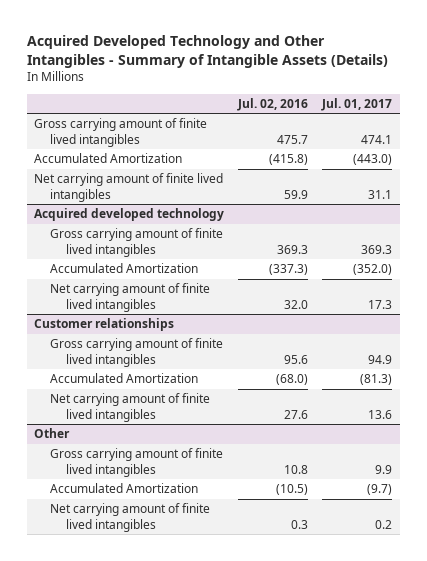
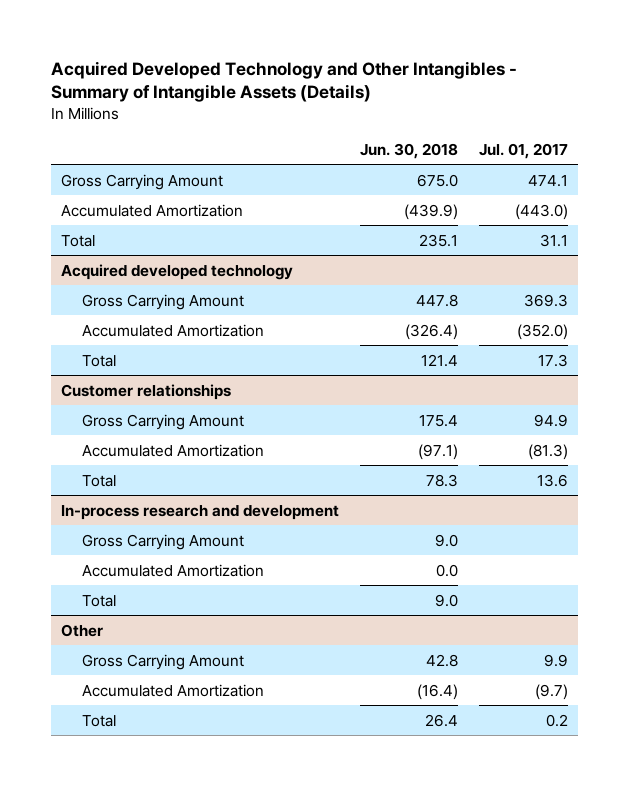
[237,97,309,111] Jul. 02, 2016 -> none
none -> [359,142,458,159] Jun. 30, 2018
[34,118,208,147] Gross carrying amount of finite lived intangibles -> [61,173,224,190] Gross Carrying Amount
[34,173,224,202] Net carrying amount of finite lived intangibles -> [61,234,96,247] Total
[50,228,224,257] Gross carrying amount of finite lived intangibles -> [82,293,245,310] Gross Carrying Amount
[50,283,211,312] Net carrying amount of finite lived intangibles -> [82,354,117,367] Total
[50,338,224,367] Gross carrying amount of finite lived intangibles -> [82,413,245,430] Gross Carrying Amount
[50,393,211,422] Net carrying amount of finite lived intangibles -> [82,474,117,487] Total
none -> [61,504,340,520] In-process research and development
none -> [82,533,245,550] Gross Carrying Amount
none -> [82,563,265,577] Accumulated Amortization
none -> [82,594,117,607] Total
[50,448,224,477] Gross carrying amount of finite lived intangibles -> [82,653,245,670] Gross Carrying Amount
[50,503,211,532] Net carrying amount of finite lived intangibles -> [82,714,117,727] Total

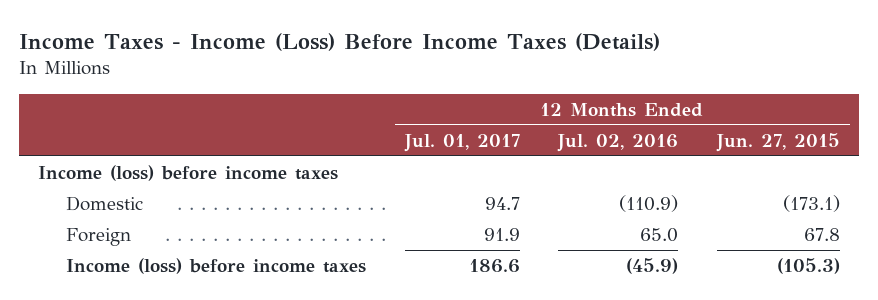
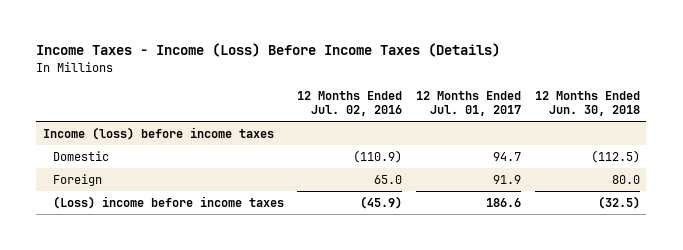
[715,132,840,152] Jun. 27, 2015 -> none
none -> [534,90,640,117] 12 Months Ended Jun. 30, 2018
[66,258,367,275] Income (loss) before income taxes -> [52,196,284,210] (Loss) income before income taxes

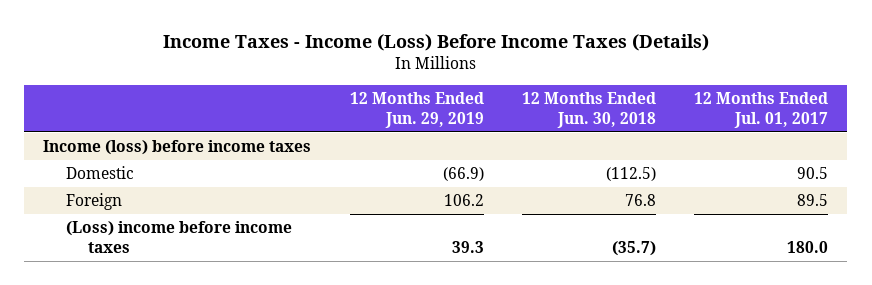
[297,90,403,117] 12 Months Ended Jul. 02, 2016 -> none
none -> [349,92,484,128] 12 Months Ended Jun. 29, 2019
[492,152,521,162] 94.7 -> [797,167,829,180] 90.5
[492,175,521,185] 91.9 -> [797,194,829,207] 89.5
[611,175,640,185] 80.0 -> [625,194,657,207] 76.8
[485,198,521,208] 186.6 -> [787,240,829,253] 180.0
[597,196,640,210] (32.5) -> [612,240,657,256] (35.7)

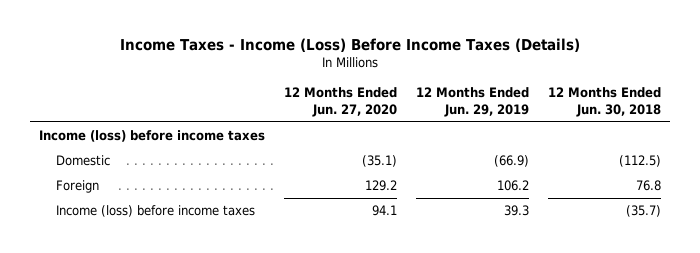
[694,92,829,128] 12 Months Ended Jul. 01, 2017 -> none
none -> [283,87,397,117] 12 Months Ended Jun. 27, 2020
[65,221,292,253] (Loss) income before income taxes -> [56,205,256,218] Income (loss) before income taxes

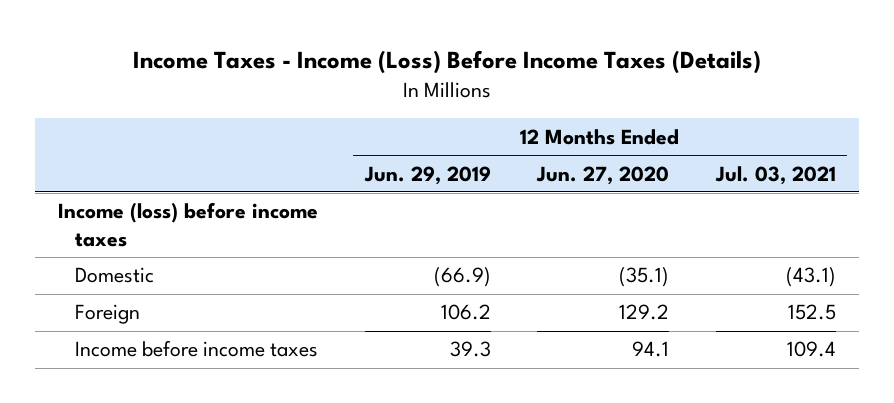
[547,87,661,117] 12 Months Ended Jun. 30, 2018 -> none
none -> [714,165,836,185] Jul. 03, 2021
[56,205,256,218] Income (loss) before income taxes -> [75,340,319,358] Income before income taxes

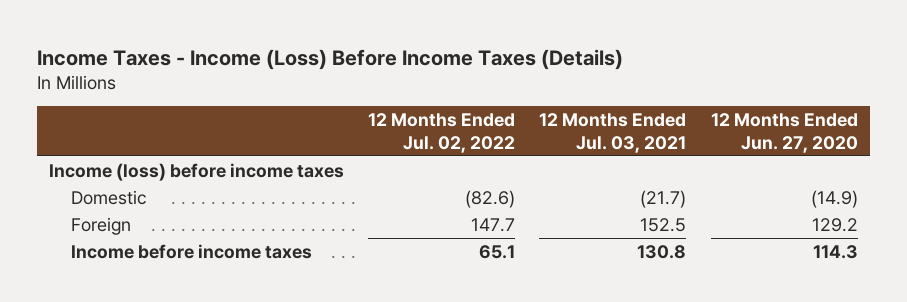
[363,165,491,185] Jun. 29, 2019 -> none
none -> [368,113,516,153] 12 Months Ended Jul. 02, 2022
[619,267,670,288] (35.1) -> [810,189,858,208] (14.9)
[785,267,836,288] (43.1) -> [640,189,687,208] (21.7)
[632,341,670,358] 94.1 -> [812,244,858,259] 114.3
[786,341,836,358] 109.4 -> [637,244,687,259] 130.8

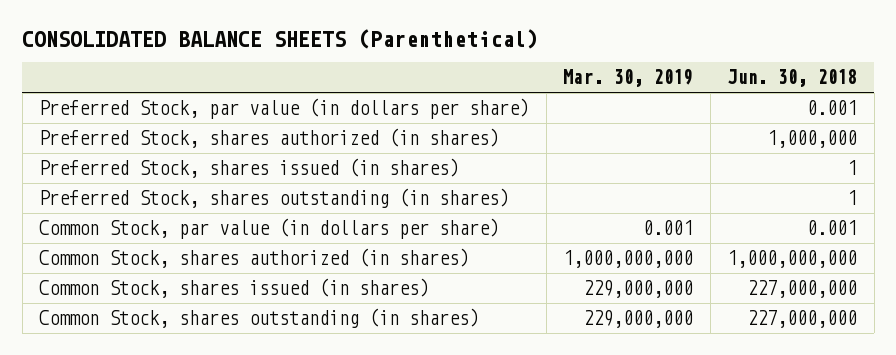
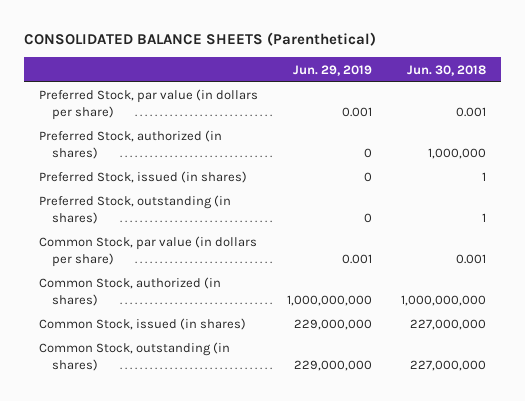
[563,69,694,88] Mar. 30, 2019 -> none
none -> [293,64,373,76] Jun. 29, 2019
[39,128,500,149] Preferred Stock, shares authorized (in shares) -> [38,130,222,159] Preferred Stock, authorized (in shares)
[39,158,460,179] Preferred Stock, shares issued (in shares) -> [38,171,247,184] Preferred Stock, issued (in shares)
[39,188,510,209] Preferred Stock, shares outstanding (in shares) -> [38,195,231,224] Preferred Stock, outstanding (in shares)
[39,248,470,269] Common Stock, shares authorized (in shares) -> [38,277,221,306] Common Stock, authorized (in shares)
[39,278,430,299] Common Stock, shares issued (in shares) -> [38,318,246,331] Common Stock, issued (in shares)
[39,308,480,329] Common Stock, shares outstanding (in shares) -> [38,342,230,371] Common Stock, outstanding (in shares)

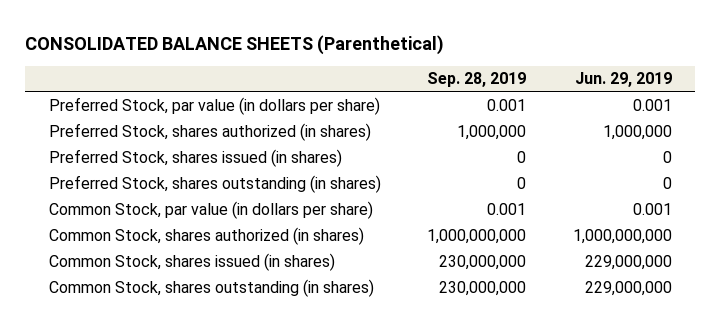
[407,64,487,76] Jun. 30, 2018 -> none
none -> [427,72,527,88] Sep. 28, 2019
[38,130,222,159] Preferred Stock, authorized (in shares) -> [48,122,371,141] Preferred Stock, shares authorized (in shares)
[364,147,373,158] 0 -> [602,124,672,140] 1,000,000
[38,171,247,184] Preferred Stock, issued (in shares) -> [48,148,342,167] Preferred Stock, shares issued (in shares)
[38,195,231,224] Preferred Stock, outstanding (in shares) -> [48,174,381,193] Preferred Stock, shares outstanding (in shares)
[38,277,221,306] Common Stock, authorized (in shares) -> [48,226,364,245] Common Stock, shares authorized (in shares)
[38,318,246,331] Common Stock, issued (in shares) -> [48,252,335,271] Common Stock, shares issued (in shares)
[38,342,230,371] Common Stock, outstanding (in shares) -> [48,278,374,297] Common Stock, shares outstanding (in shares)

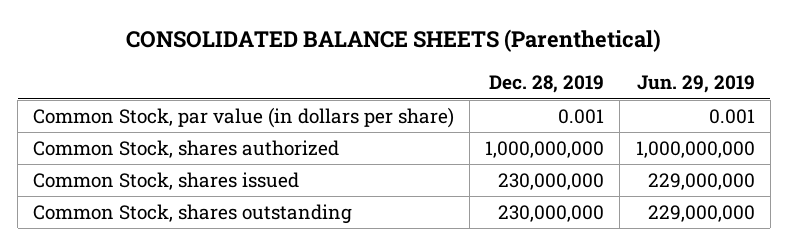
[427,72,527,88] Sep. 28, 2019 -> none
none -> [489,75,605,94] Dec. 28, 2019
[48,96,380,115] Preferred Stock, par value (in dollars per share) -> none
[48,122,371,141] Preferred Stock, shares authorized (in shares) -> none
[48,148,342,167] Preferred Stock, shares issued (in shares) -> none
[48,174,381,193] Preferred Stock, shares outstanding (in shares) -> none
[48,226,364,245] Common Stock, shares authorized (in shares) -> [33,140,340,159] Common Stock, shares authorized
[48,252,335,271] Common Stock, shares issued (in shares) -> [33,172,300,191] Common Stock, shares issued
[48,278,374,297] Common Stock, shares outstanding (in shares) -> [33,204,353,225] Common Stock, shares outstanding

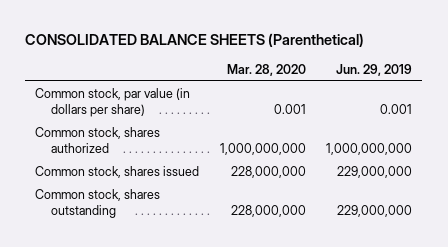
[489,75,605,94] Dec. 28, 2019 -> none
none -> [226,63,306,76] Mar. 28, 2020
[33,107,455,129] Common Stock, par value (in dollars per share) -> [35,88,191,118] Common stock, par value (in dollars per share)
[33,140,340,159] Common Stock, shares authorized -> [35,127,161,154] Common stock, shares authorized
[33,172,300,191] Common Stock, shares issued -> [35,166,200,179] Common stock, shares issued
[33,204,353,225] Common Stock, shares outstanding -> [35,189,161,219] Common stock, shares outstanding

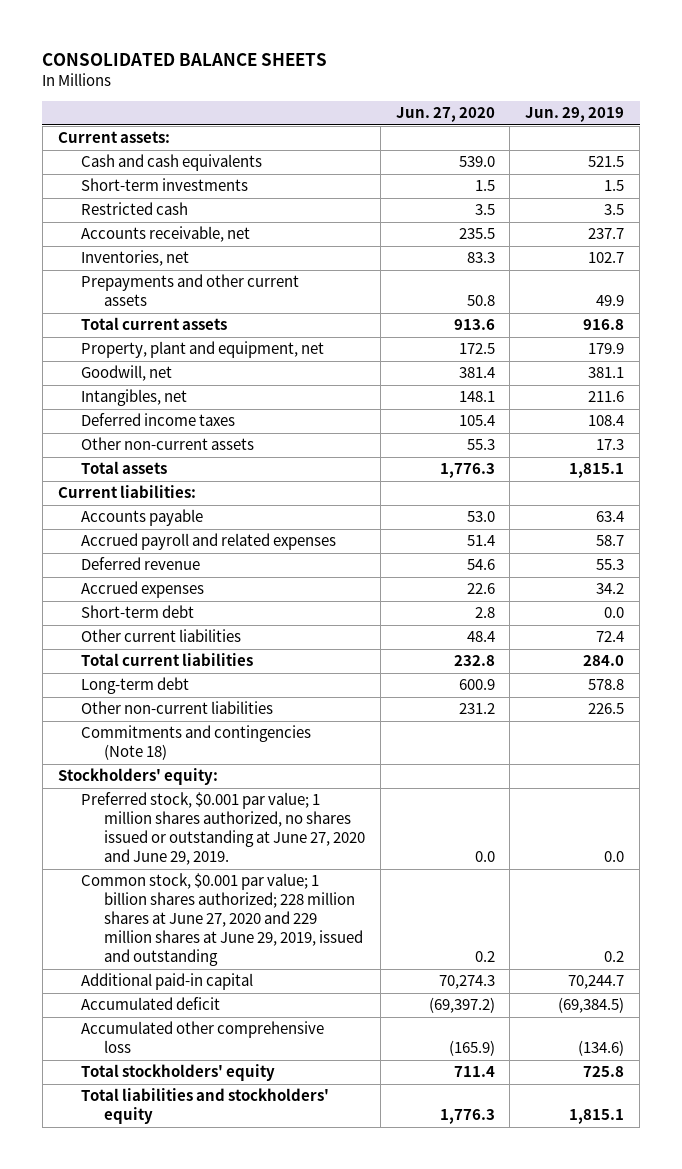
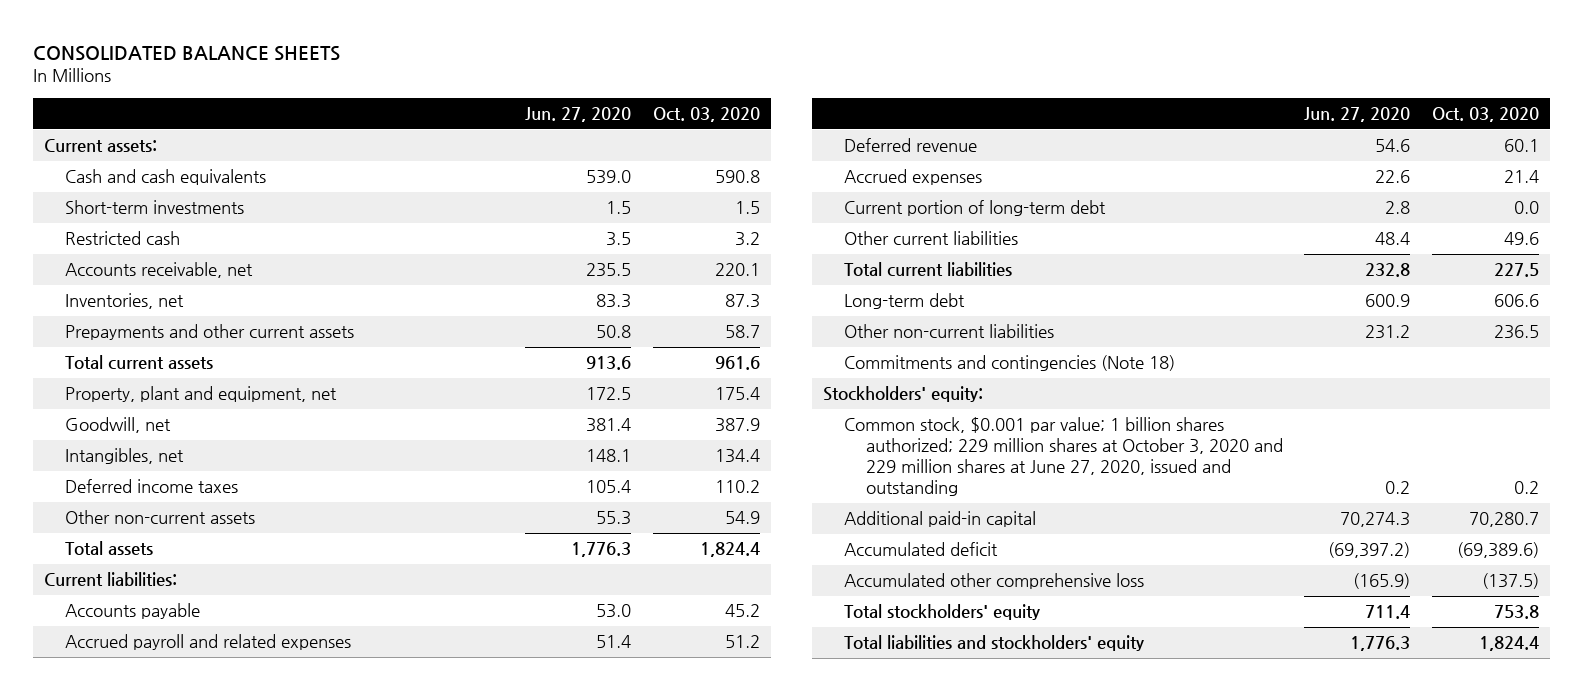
[525,107,625,123] Jun. 29, 2019 -> none
none -> [652,107,760,123] Oct. 03, 2020
[80,605,194,619] Short-term debt -> none
none -> [844,200,1107,217] Current portion of long-term debt
[80,792,365,866] Preferred stock, $0.001 par value; 1 million shares authorized, no shares issued or outstanding at June 27, 2020 and June 29, 2019. -> none
[80,873,363,967] Common stock, $0.001 par value; 1 billion shares authorized; 228 million shares at June 27, 2020 and 229 million shares at June 29, 2019, issued and outstanding -> [844,417,1283,497] Common stock, $0.001 par value; 1 billion shares authorized; 229 million shares at October 3, 2020 and 229 million shares at June 27, 2020, issued and outstanding

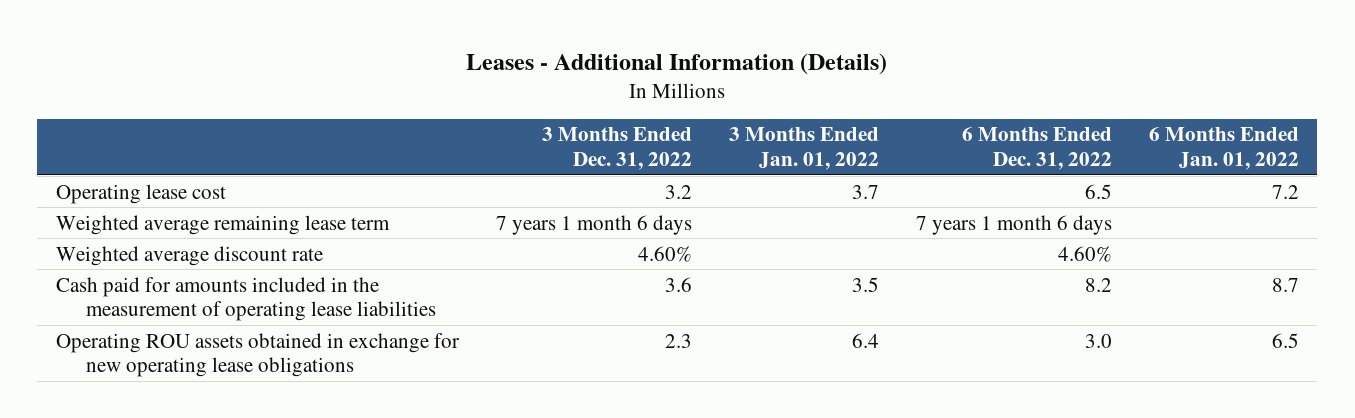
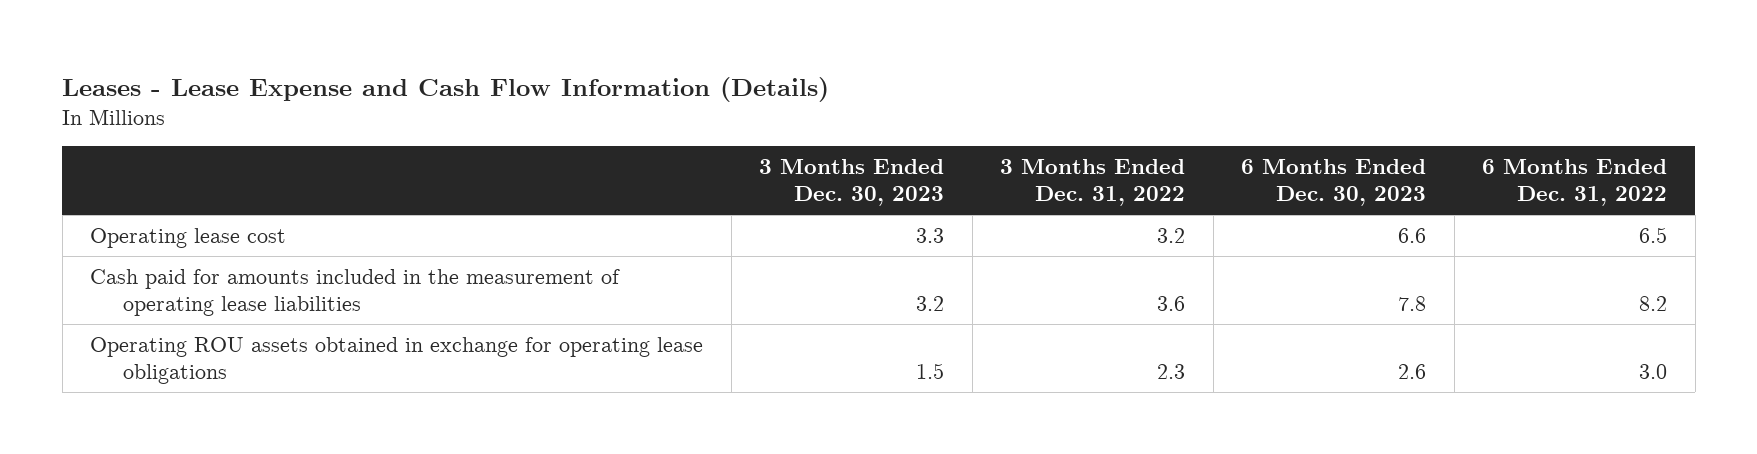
[466,52,888,75] Leases - Additional Information (Details) -> [62,76,830,102] Leases - Lease Expense and Cash Flow Information (Details)
[728,127,879,171] 3 Months Ended Jan. 01, 2022 -> none
[1148,127,1299,171] 6 Months Ended Jan. 01, 2022 -> none
none -> [759,159,945,206] 3 Months Ended Dec. 30, 2023
none -> [1241,159,1427,206] 6 Months Ended Dec. 30, 2023
[55,214,390,235] Weighted average remaining lease term -> none
[55,245,323,266] Weighted average discount rate -> none
[55,332,460,378] Operating ROU assets obtained in exchange for new operating lease obligations -> [90,337,704,384] Operating ROU assets obtained in exchange for operating lease obligations

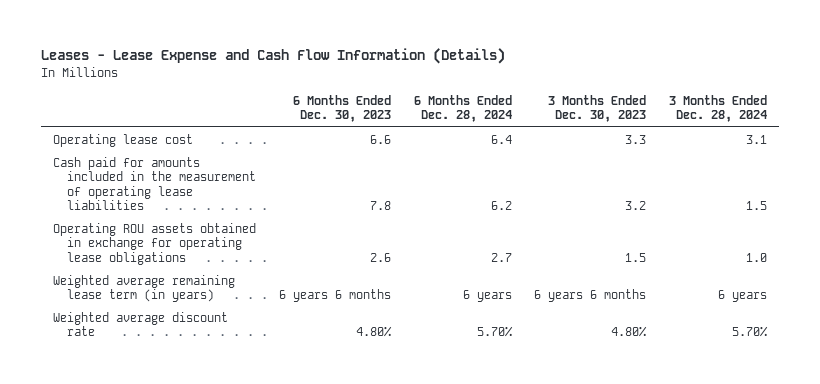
[1000,159,1186,206] 3 Months Ended Dec. 31, 2022 -> none
[1482,159,1668,206] 6 Months Ended Dec. 31, 2022 -> none
none -> [413,94,512,123] 6 Months Ended Dec. 28, 2024
none -> [669,94,768,123] 3 Months Ended Dec. 28, 2024
none -> [52,274,235,303] Weighted average remaining lease term (in years)
none -> [52,311,228,337] Weighted average discount rate

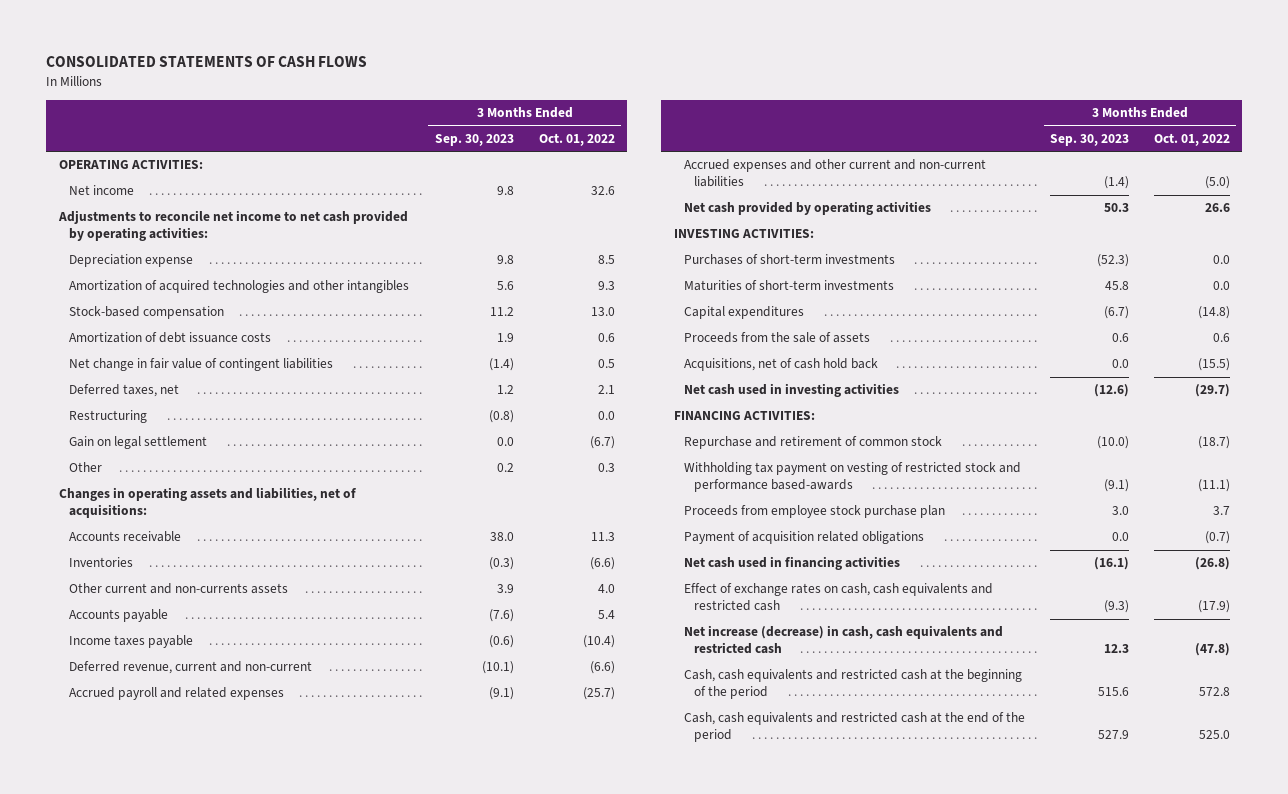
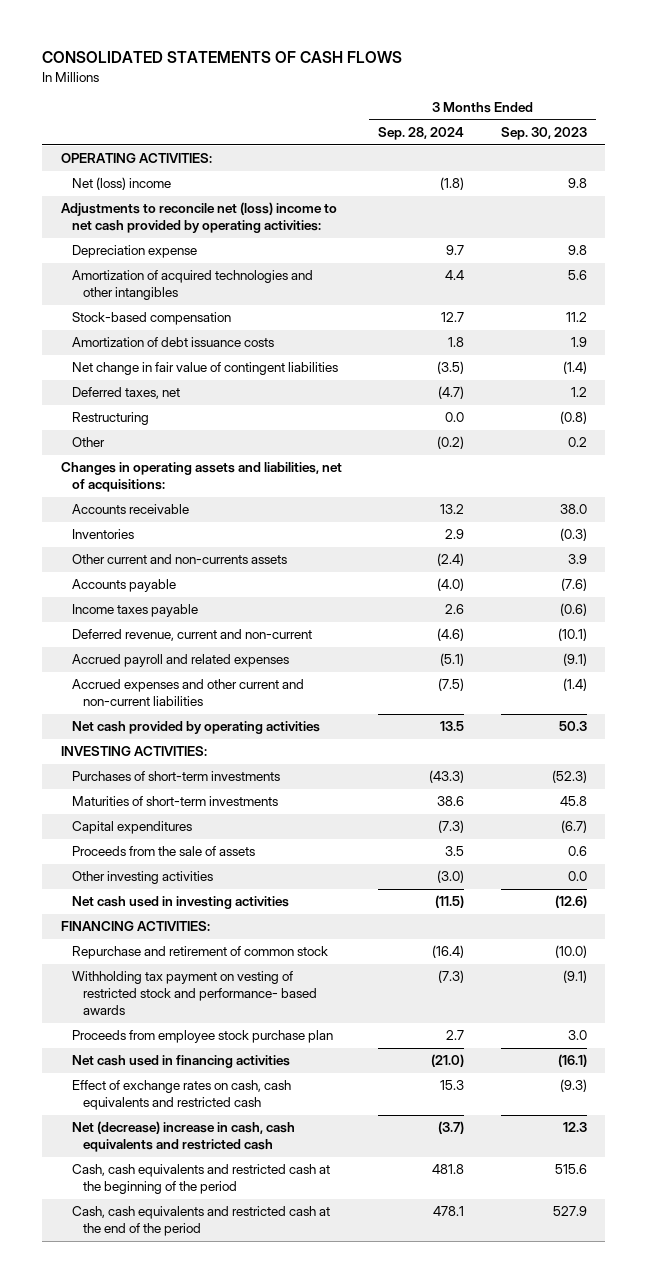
[538,132,615,146] Oct. 01, 2022 -> none
none -> [378,127,465,141] Sep. 28, 2024
[68,185,134,196] Net income -> [71,177,171,191] Net (loss) income
[57,210,408,242] Adjustments to reconcile net income to net cash provided by operating activities: -> [60,202,337,234] Adjustments to reconcile net (loss) income to net cash provided by operating activities:
[68,436,207,450] Gain on legal settlement -> none
[683,358,878,372] Acquisitions, net of cash hold back -> none
none -> [71,871,213,885] Other investing activities
[683,462,1021,493] Withholding tax payment on vesting of restricted stock and performance based-awards -> [71,971,317,1016] Withholding tax payment on vesting of restricted stock and performance- based awards
[683,531,924,545] Payment of acquisition related obligations -> none
[683,625,1003,655] Net increase (decrease) in cash, cash equivalents and restricted cash -> [71,1121,295,1153] Net (decrease) increase in cash, cash equivalents and restricted cash

